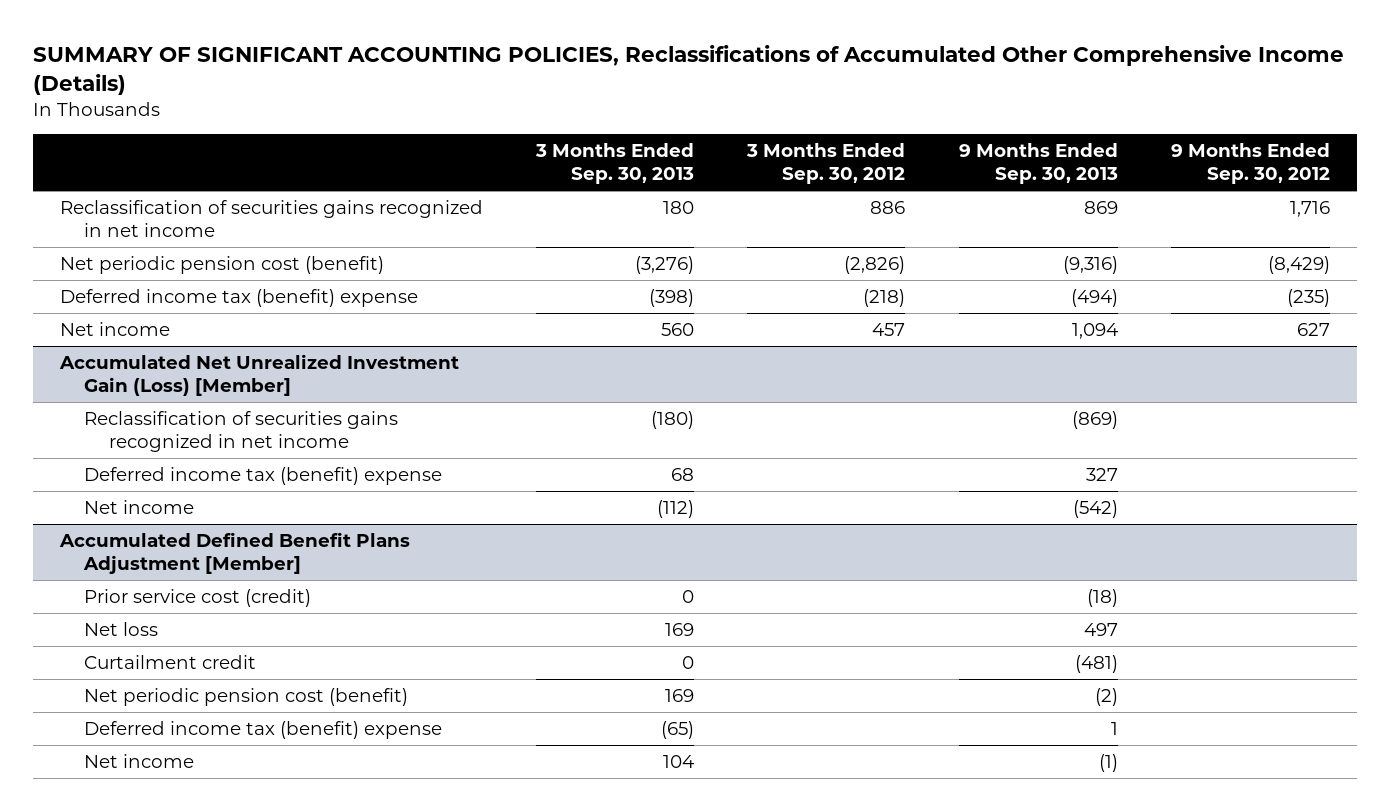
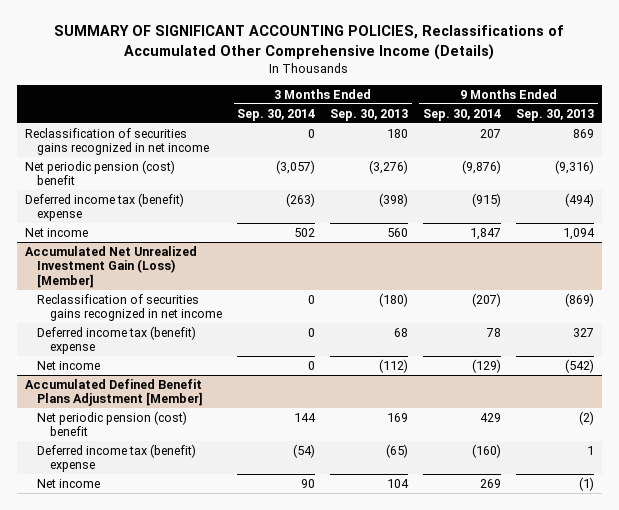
[746,143,906,185] 3 Months Ended Sep. 30, 2012 -> none
[1171,143,1331,185] 9 Months Ended Sep. 30, 2012 -> none
none -> [237,108,316,121] Sep. 30, 2014
none -> [423,108,502,121] Sep. 30, 2014
[59,256,384,275] Net periodic pension cost (benefit) -> [24,159,175,186] Net periodic pension (cost) benefit
[84,589,312,608] Prior service cost (credit) -> none
[84,622,159,637] Net loss -> none
[84,655,257,670] Curtailment credit -> none
[84,688,409,707] Net periodic pension cost (benefit) -> [37,410,188,437] Net periodic pension (cost) benefit

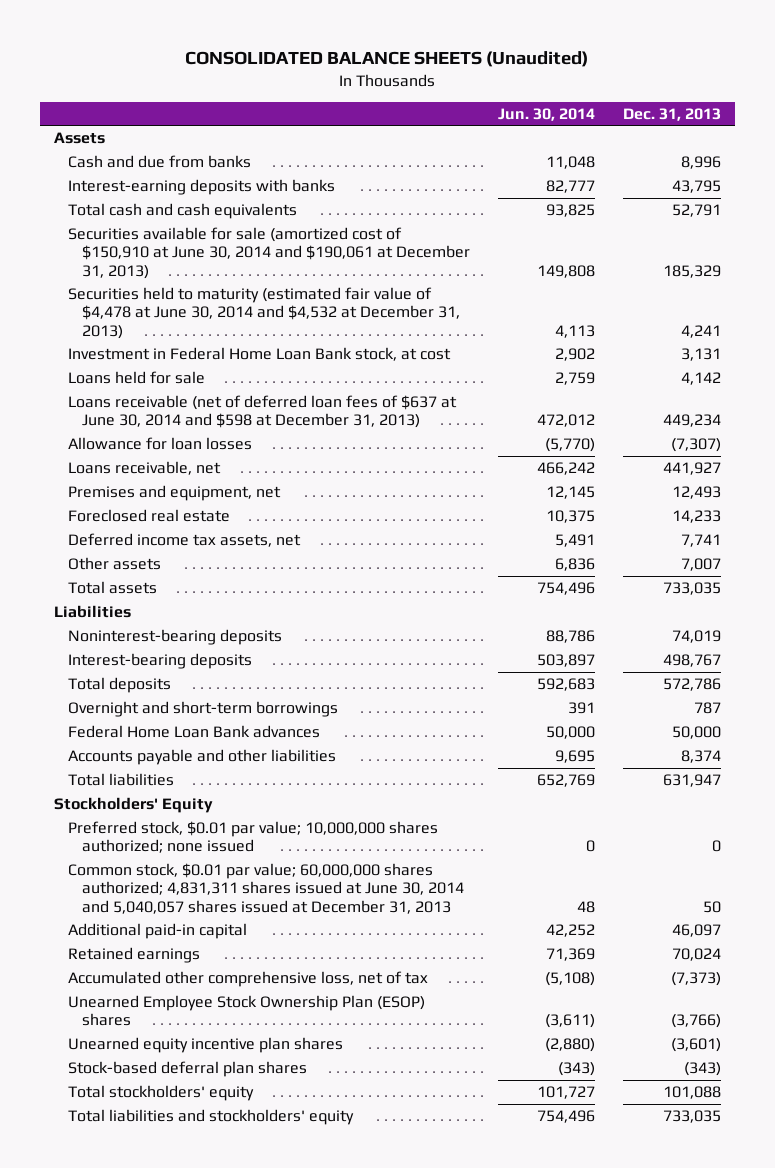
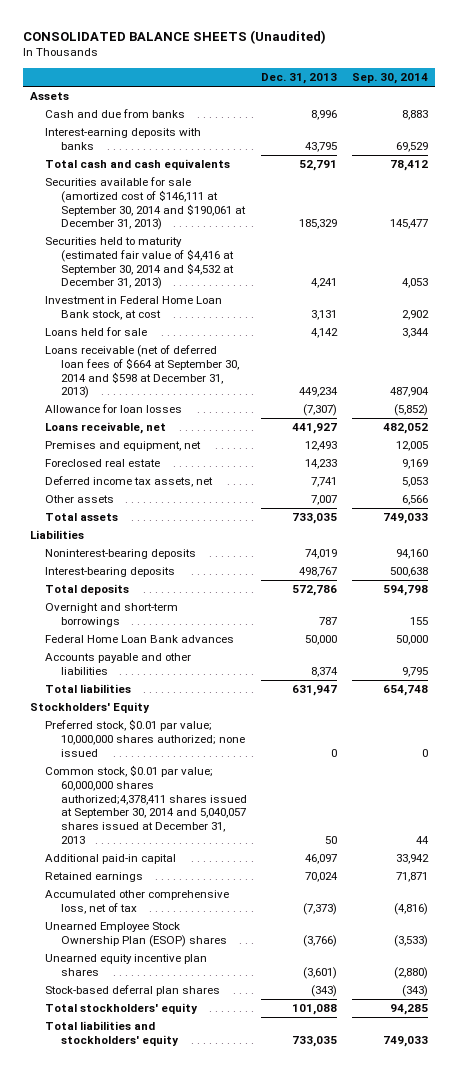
[497,107,595,121] Jun. 30, 2014 -> none
none -> [351,73,428,85] Sep. 30, 2014
[67,226,470,279] Securities available for sale (amortized cost of $150,910 at June 30, 2014 and $190,061 at December 31, 2013) -> [45,177,246,231] Securities available for sale (amortized cost of $146,111 at September 30, 2014 and $190,061 at December 31, 2013)
[67,286,460,339] Securities held to maturity (estimated fair value of $4,478 at June 30, 2014 and $4,532 at December 31, 2013) -> [45,237,234,290] Securities held to maturity (estimated fair value of $4,416 at September 30, 2014 and $4,532 at December 31, 2013)
[67,394,457,429] Loans receivable (net of deferred loan fees of $637 at June 30, 2014 and $598 at December 31, 2013) -> [45,345,239,399] Loans receivable (net of deferred loan fees of $664 at September 30, 2014 and $598 at December 31, 2013)
[67,862,464,914] Common stock, $0.01 par value; 60,000,000 shares authorized; 4,831,311 shares issued at June 30, 2014 and 5,040,057 shares issued at December 31, 2013 -> [45,765,247,844] Common stock, $0.01 par value; 60,000,000 shares authorized;4,378,411 shares issued at September 30, 2014 and 5,040,057 shares issued at December 31, 2013

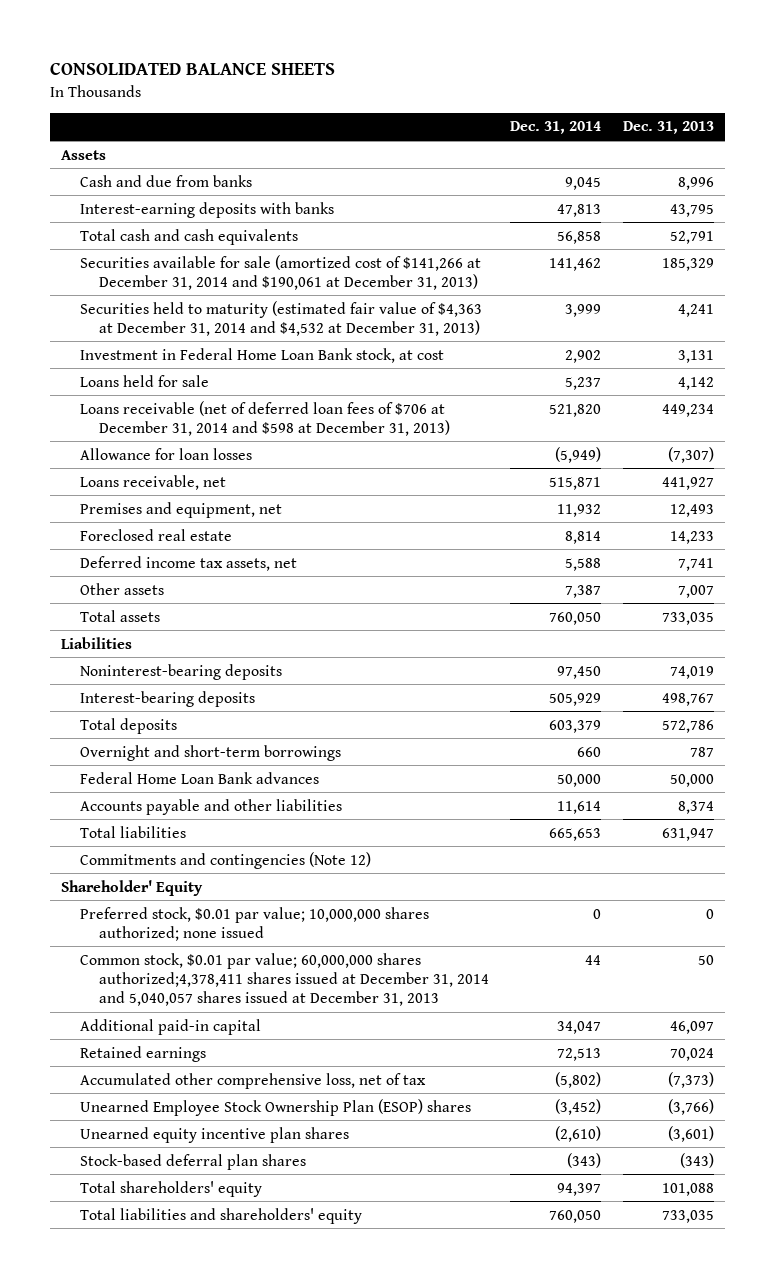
[23,29,327,44] CONSOLIDATED BALANCE SHEETS (Unaudited) -> [50,62,336,76] CONSOLIDATED BALANCE SHEETS
[351,73,428,85] Sep. 30, 2014 -> none
none -> [510,121,602,135] Dec. 31, 2014
[45,177,246,231] Securities available for sale (amortized cost of $146,111 at September 30, 2014 and $190,061 at December 31, 2013) -> [79,254,481,290] Securities available for sale (amortized cost of $141,266 at December 31, 2014 and $190,061 at December 31, 2013)
[45,237,234,290] Securities held to maturity (estimated fair value of $4,416 at September 30, 2014 and $4,532 at December 31, 2013) -> [79,300,482,336] Securities held to maturity (estimated fair value of $4,363 at December 31, 2014 and $4,532 at December 31, 2013)
[45,345,239,399] Loans receivable (net of deferred loan fees of $664 at September 30, 2014 and $598 at December 31, 2013) -> [79,400,450,436] Loans receivable (net of deferred loan fees of $706 at December 31, 2014 and $598 at December 31, 2013)
none -> [79,851,371,869] Commitments and contingencies (Note 12)
[30,702,151,714] Stockholders' Equity -> [61,879,204,896] Shareholder' Equity
[45,765,247,844] Common stock, $0.01 par value; 60,000,000 shares authorized;4,378,411 shares issued at September 30, 2014 and 5,040,057 shares issued at December 31, 2013 -> [79,952,489,1007] Common stock, $0.01 par value; 60,000,000 shares authorized;4,378,411 shares issued at December 31, 2014 and 5,040,057 shares issued at December 31, 2013
[45,1003,199,1015] Total stockholders' equity -> [79,1180,262,1197] Total shareholders' equity
[45,1021,179,1046] Total liabilities and stockholders' equity -> [79,1207,362,1224] Total liabilities and shareholders' equity

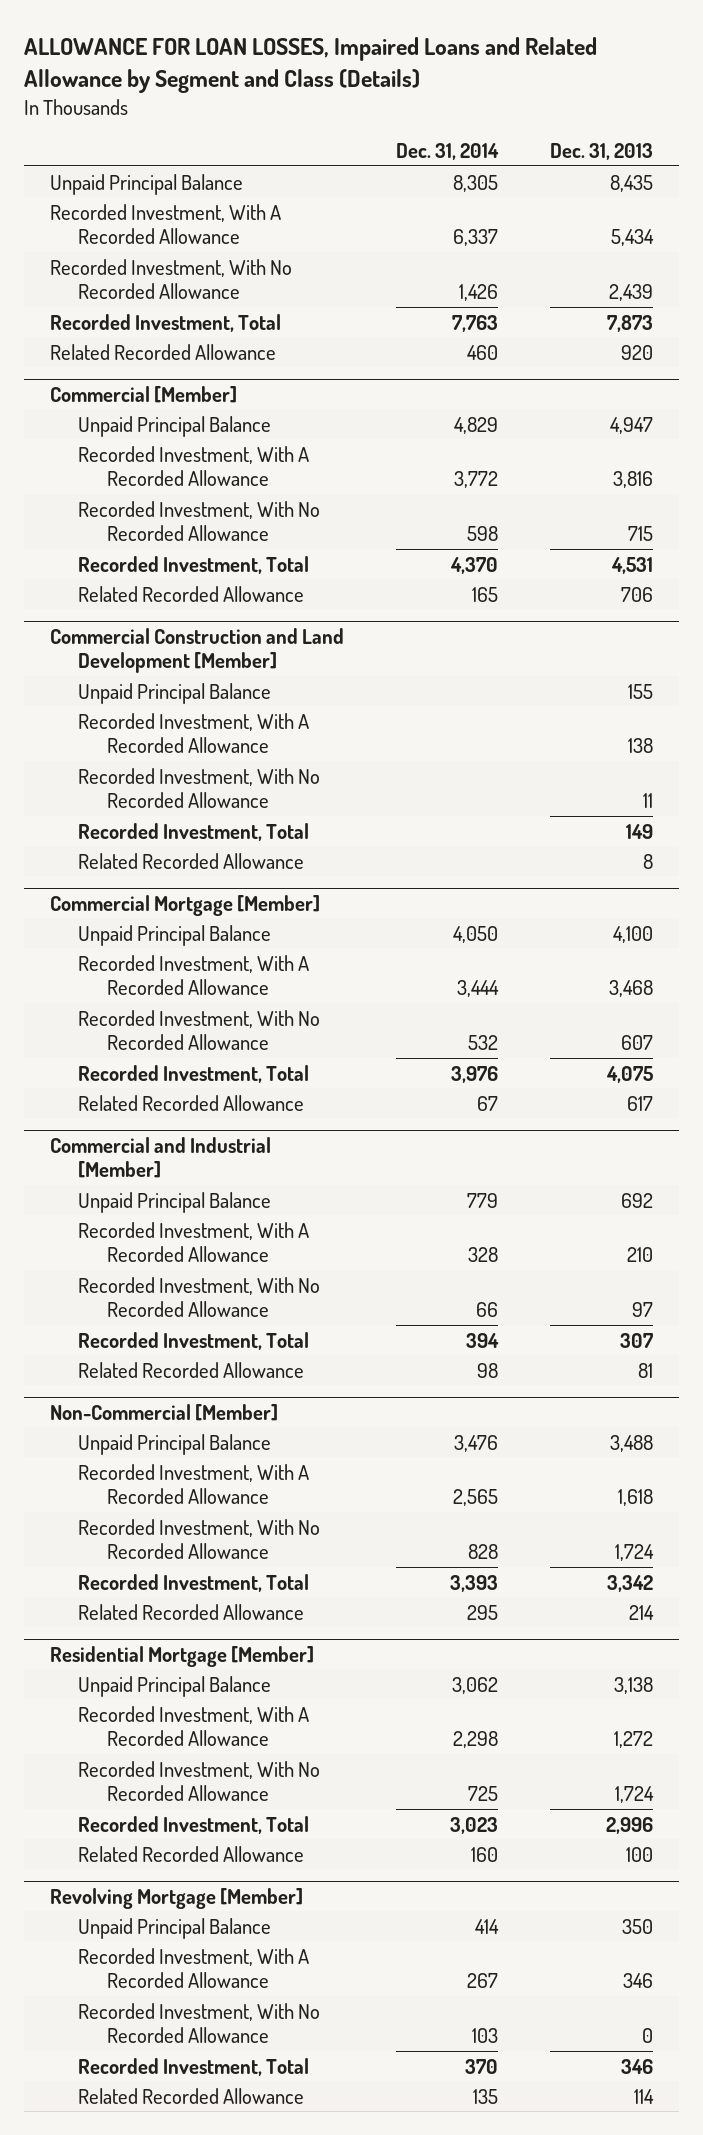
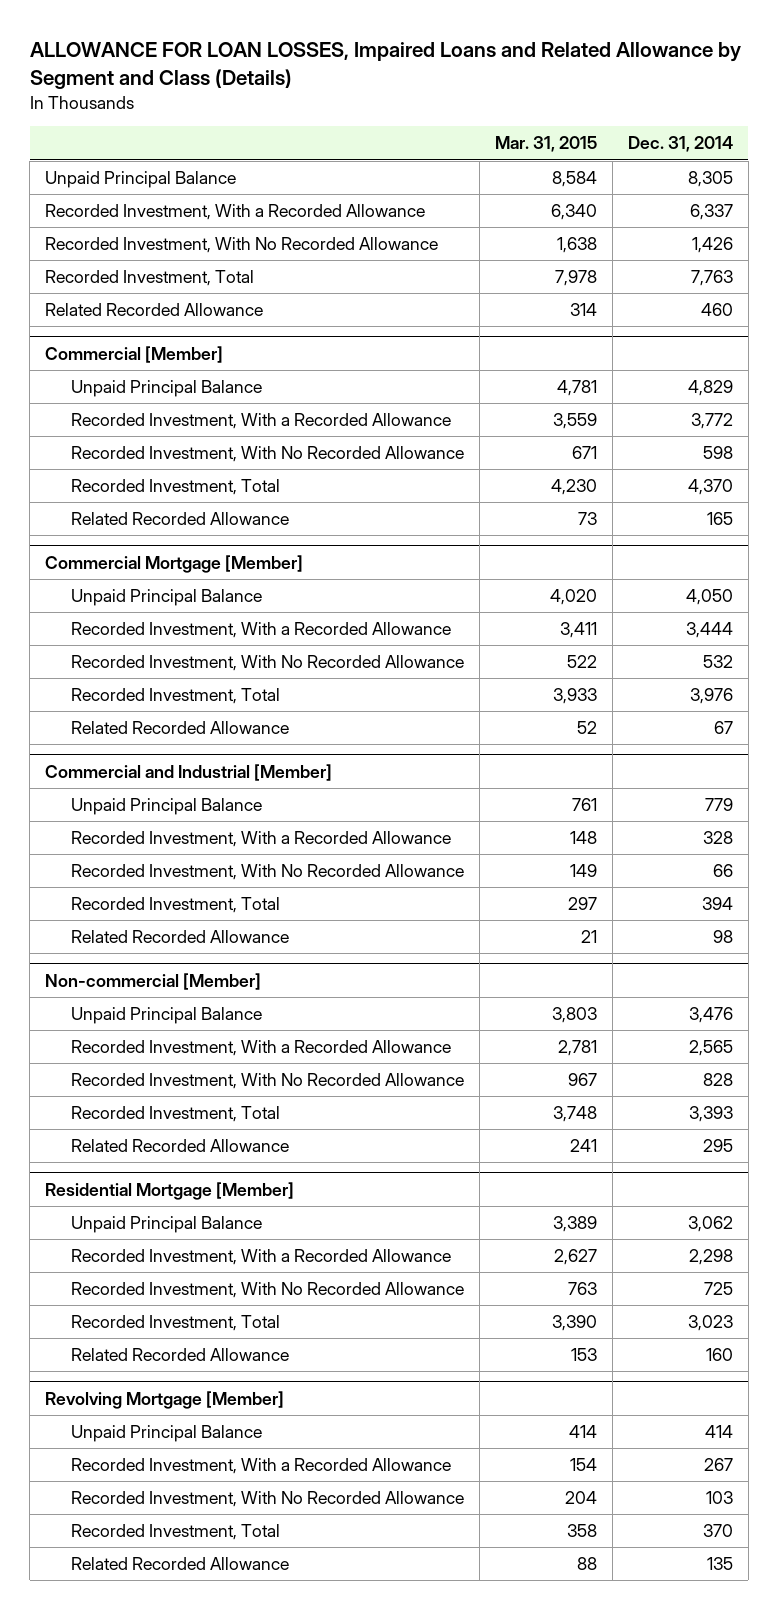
[549,142,653,160] Dec. 31, 2013 -> none
none -> [494,136,597,153] Mar. 31, 2015
[49,203,281,244] Recorded Investment, With A Recorded Allowance -> [45,204,426,221] Recorded Investment, With a Recorded Allowance
[78,445,310,486] Recorded Investment, With A Recorded Allowance -> [70,413,451,430] Recorded Investment, With a Recorded Allowance
[49,627,344,673] Commercial Construction and Land Development [Member] -> none
[78,682,272,704] Unpaid Principal Balance -> none
[78,712,310,753] Recorded Investment, With A Recorded Allowance -> none
[78,767,321,808] Recorded Investment, With No Recorded Allowance -> none
[78,822,310,841] Recorded Investment, Total -> none
[78,852,305,869] Related Recorded Allowance -> none
[78,954,310,995] Recorded Investment, With A Recorded Allowance -> [70,622,451,639] Recorded Investment, With a Recorded Allowance
[78,1221,310,1262] Recorded Investment, With A Recorded Allowance -> [70,831,451,848] Recorded Investment, With a Recorded Allowance
[49,1403,278,1421] Non-Commercial [Member] -> [45,972,262,990] Non-commercial [Member]
[78,1463,310,1504] Recorded Investment, With A Recorded Allowance -> [70,1040,451,1057] Recorded Investment, With a Recorded Allowance
[78,1705,310,1746] Recorded Investment, With A Recorded Allowance -> [70,1249,451,1266] Recorded Investment, With a Recorded Allowance
[78,1947,310,1988] Recorded Investment, With A Recorded Allowance -> [70,1458,451,1475] Recorded Investment, With a Recorded Allowance

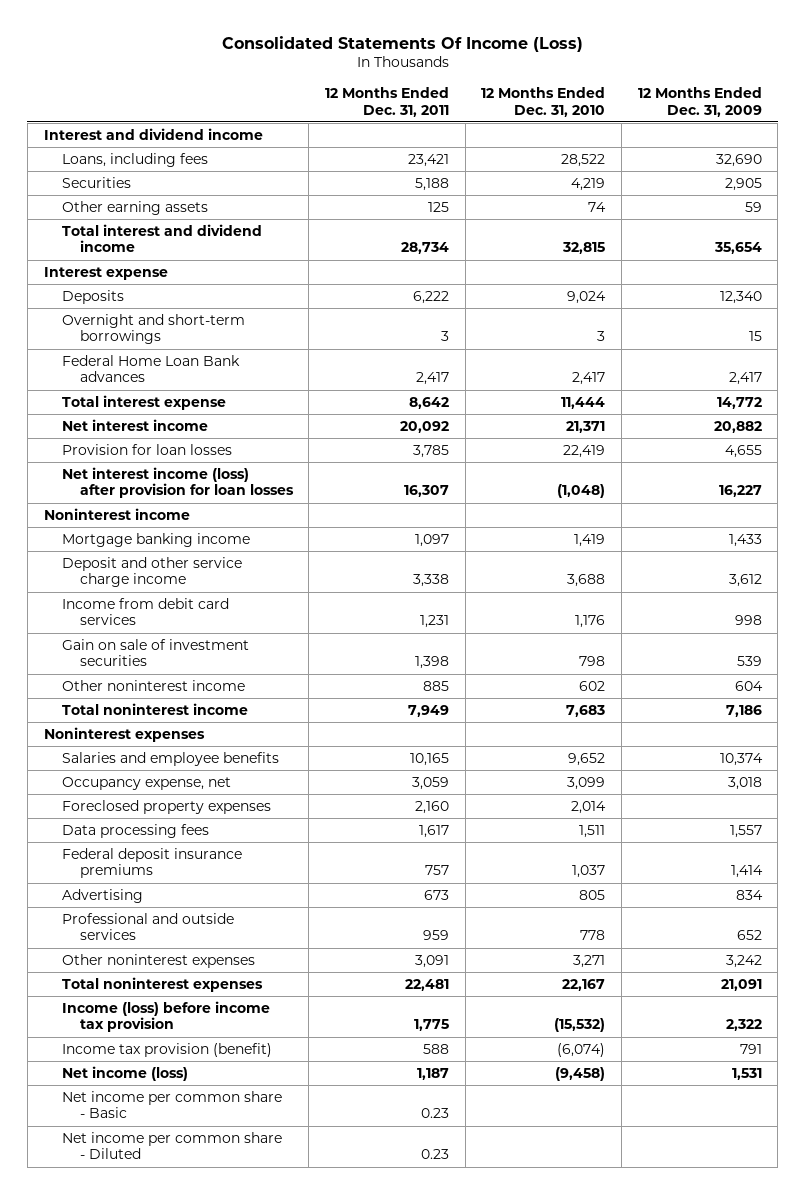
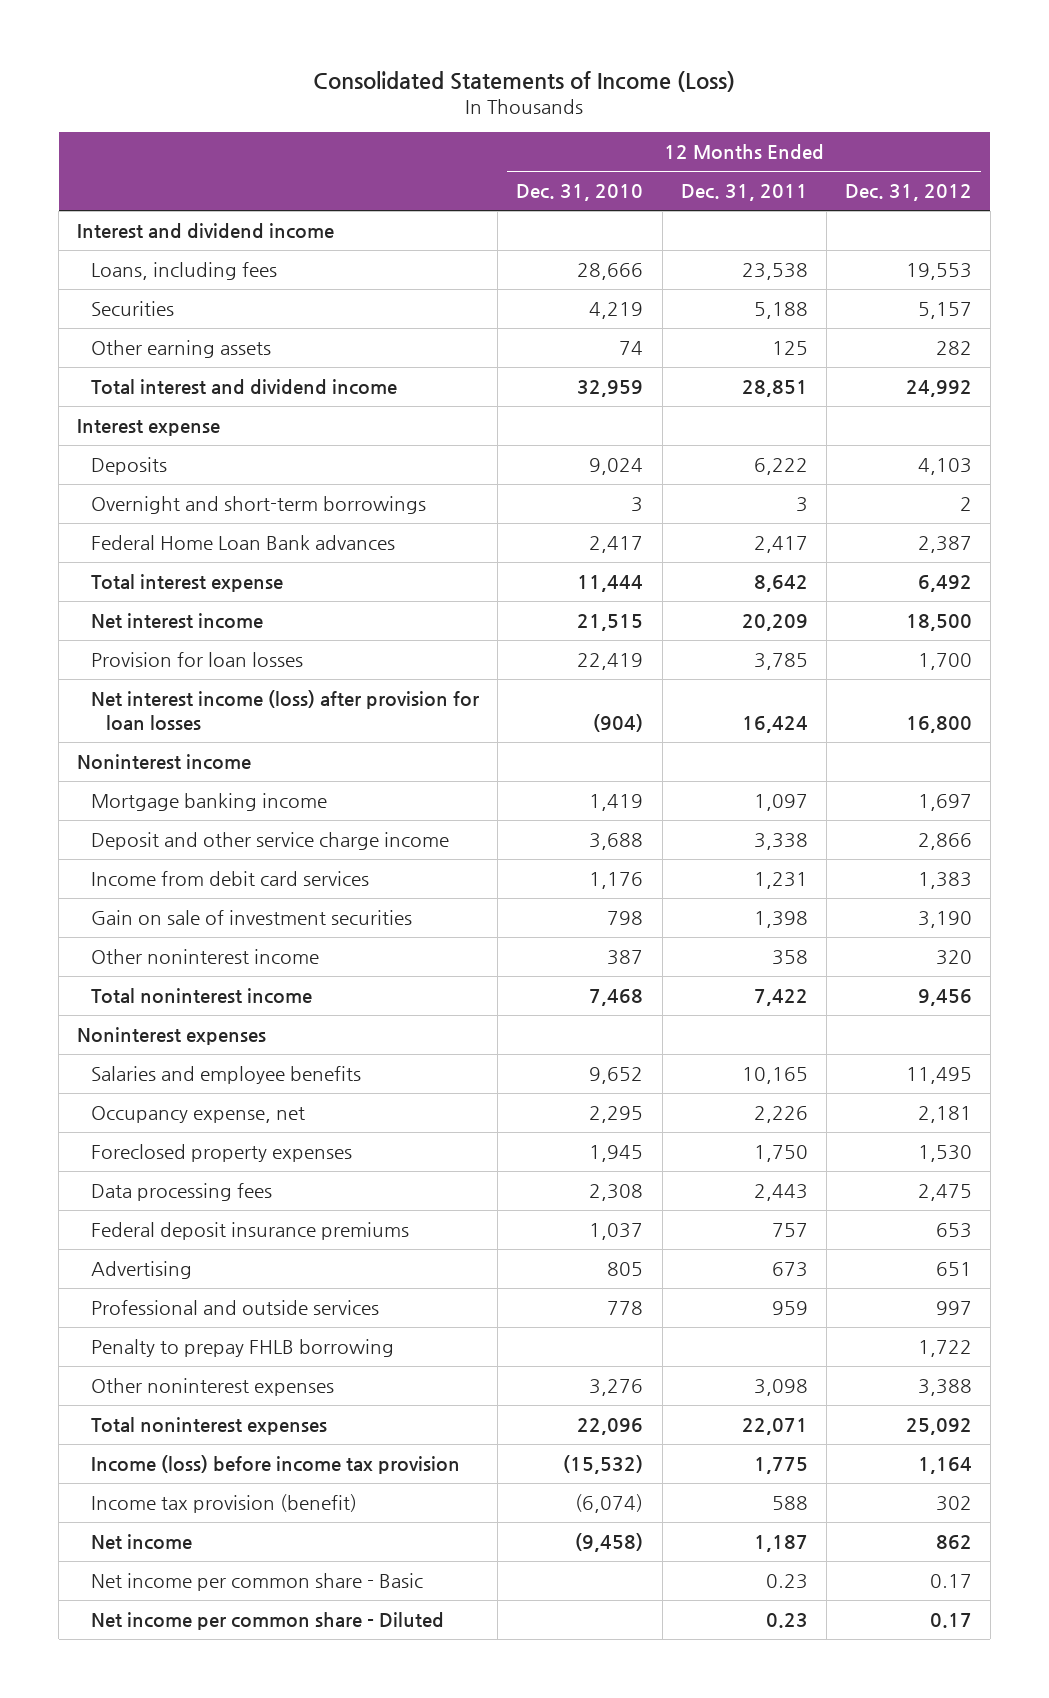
[221,35,583,52] Consolidated Statements Of Income (Loss) -> [313,70,736,92] Consolidated Statements of Income (Loss)
[637,87,762,117] 12 Months Ended Dec. 31, 2009 -> none
none -> [844,184,972,202] Dec. 31, 2012
[408,153,450,167] 23,421 -> [741,263,808,281] 23,538
[561,153,606,167] 28,522 -> [577,263,644,281] 28,666
[401,242,450,255] 28,734 -> [741,380,808,398] 28,851
[562,242,606,255] 32,815 -> [577,380,644,398] 32,959
[400,420,450,433] 20,092 -> [741,614,808,632] 20,209
[566,420,606,433] 21,371 -> [577,614,644,632] 21,515
[404,485,450,498] 16,307 -> [741,716,808,734] 16,424
[557,484,606,499] (1,048) -> [593,714,644,733] (904)
[423,680,450,691] 885 -> [771,950,808,966] 358
[579,680,606,691] 602 -> [607,950,644,966] 387
[408,704,450,717] 7,949 -> [753,989,808,1007] 7,422
[566,704,606,717] 7,683 -> [589,989,644,1007] 7,468
[412,776,450,790] 3,059 -> [753,1106,808,1124] 2,226
[567,776,606,790] 3,099 -> [589,1106,644,1124] 2,295
[415,800,450,814] 2,160 -> [753,1145,808,1163] 1,750
[571,800,607,814] 2,014 -> [589,1145,644,1163] 1,945
[419,824,450,838] 1,617 -> [753,1184,808,1202] 2,443
[579,824,606,838] 1,511 -> [589,1184,644,1202] 2,308
none -> [91,1339,395,1358] Penalty to prepay FHLB borrowing
[415,954,450,968] 3,091 -> [753,1379,808,1397] 3,098
[573,954,606,968] 3,271 -> [589,1379,644,1397] 3,276
[405,978,450,991] 22,481 -> [741,1418,808,1436] 22,071
[562,978,606,991] 22,167 -> [577,1418,644,1436] 22,096
[61,1065,188,1081] Net income (loss) -> [91,1534,193,1551] Net income

